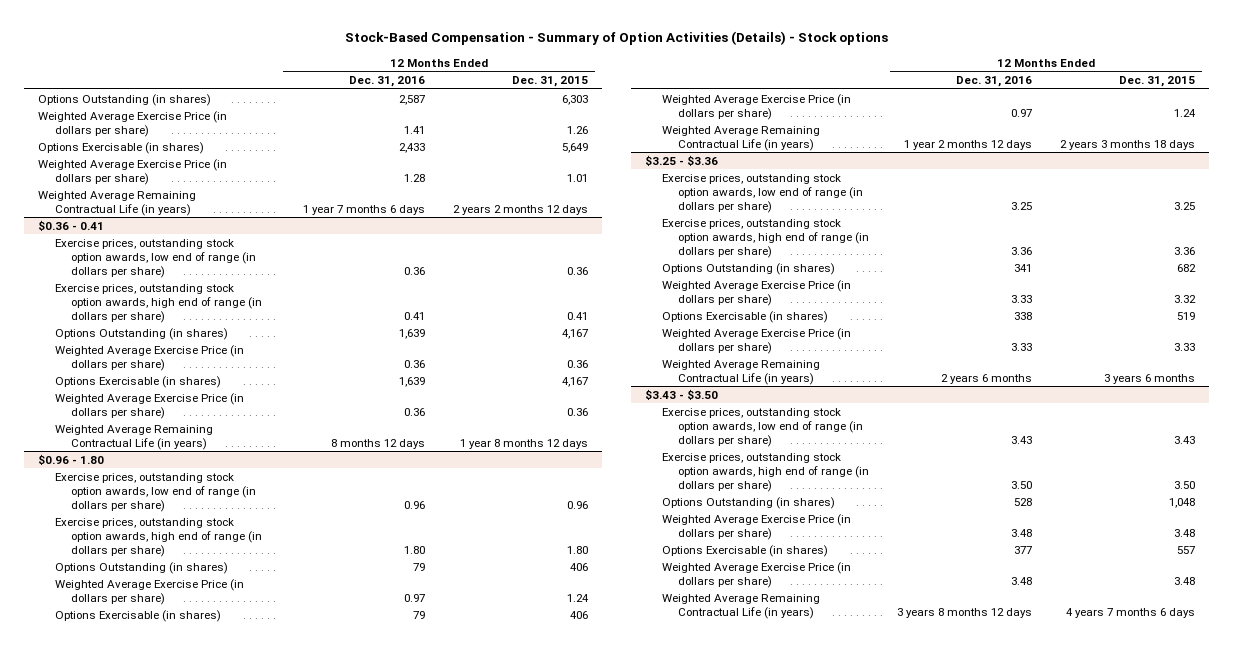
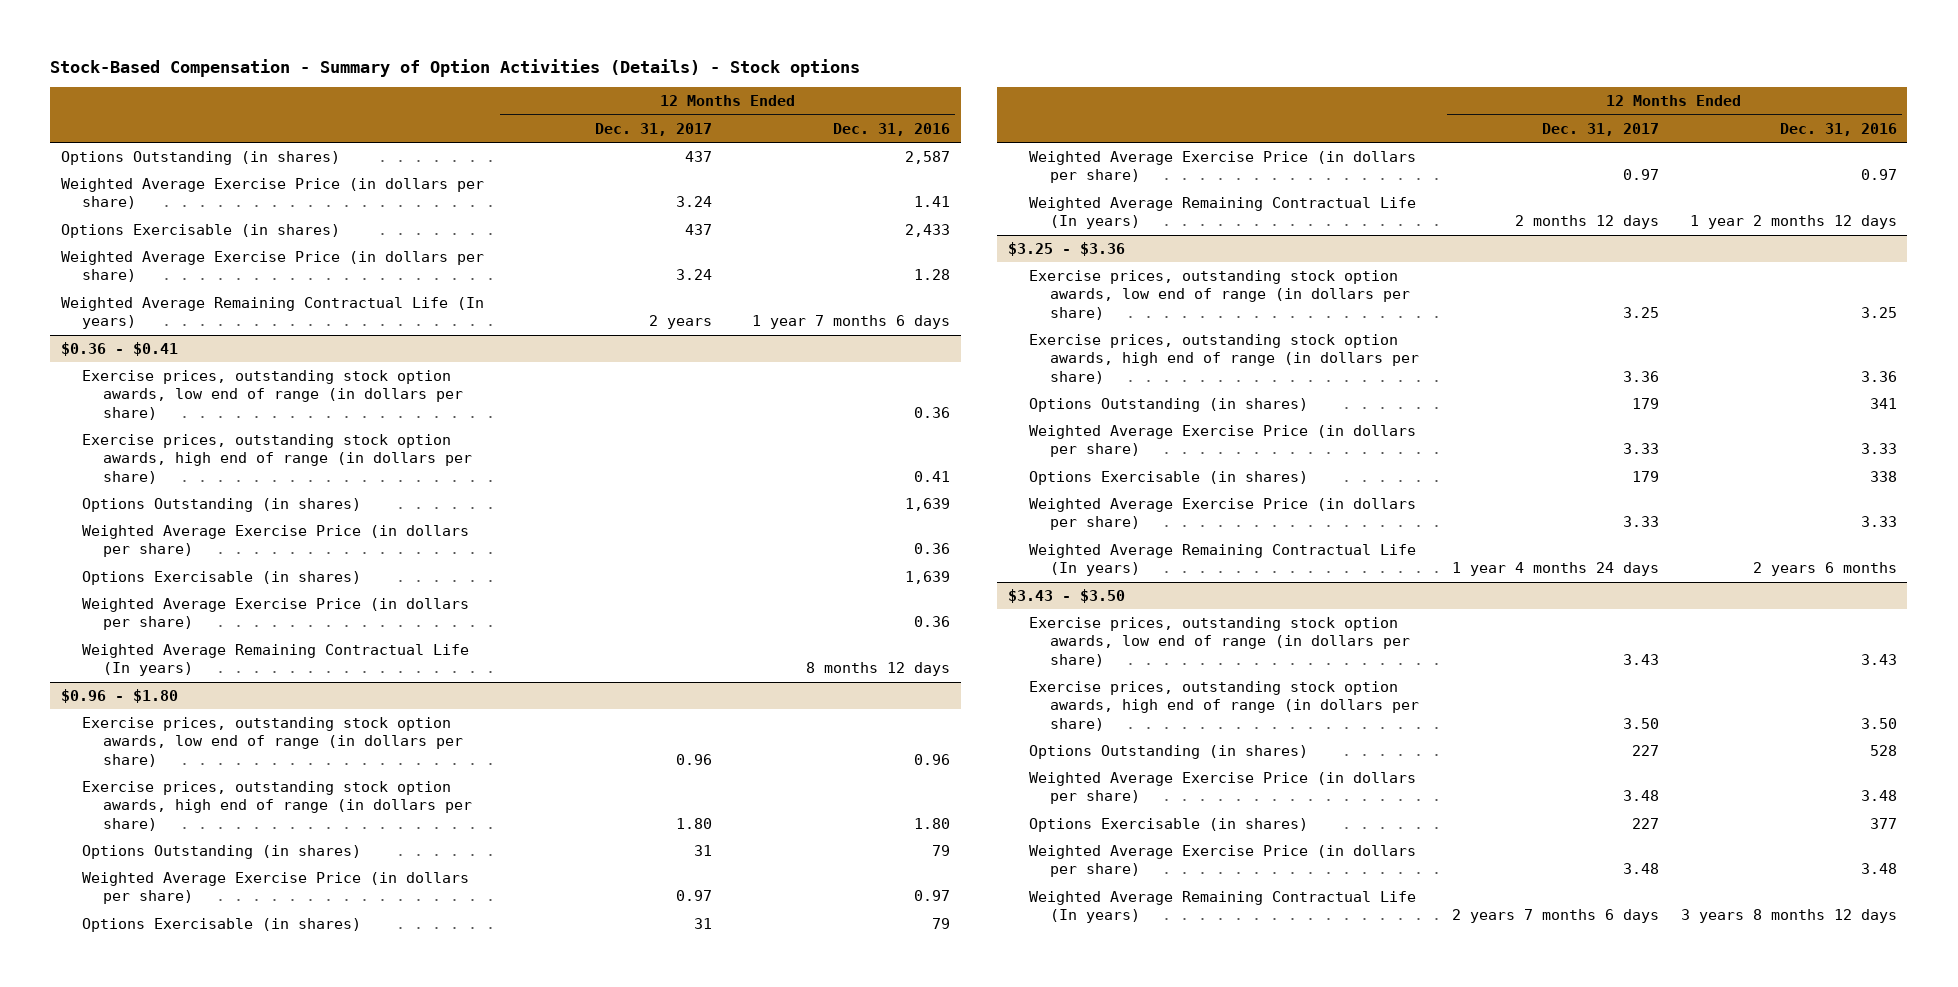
[512,76,589,88] Dec. 31, 2015 -> none
none -> [595,122,713,136] Dec. 31, 2017
[38,190,197,216] Weighted Average Remaining Contractual Life (in years) -> [60,297,484,330] Weighted Average Remaining Contractual Life (In years)
[38,219,105,231] $0.36 - 0.41 -> [60,342,178,357] $0.36 - $0.41
[54,424,213,450] Weighted Average Remaining Contractual Life (in years) -> [81,644,469,677] Weighted Average Remaining Contractual Life (In years)
[38,453,105,465] $0.96 - 1.80 -> [60,689,178,704] $0.96 - $1.80
[661,125,820,151] Weighted Average Remaining Contractual Life (in years) -> [1028,197,1416,230] Weighted Average Remaining Contractual Life (In years)
[661,359,820,385] Weighted Average Remaining Contractual Life (in years) -> [1028,544,1416,577] Weighted Average Remaining Contractual Life (In years)
[661,593,820,619] Weighted Average Remaining Contractual Life (in years) -> [1028,891,1416,924] Weighted Average Remaining Contractual Life (In years)

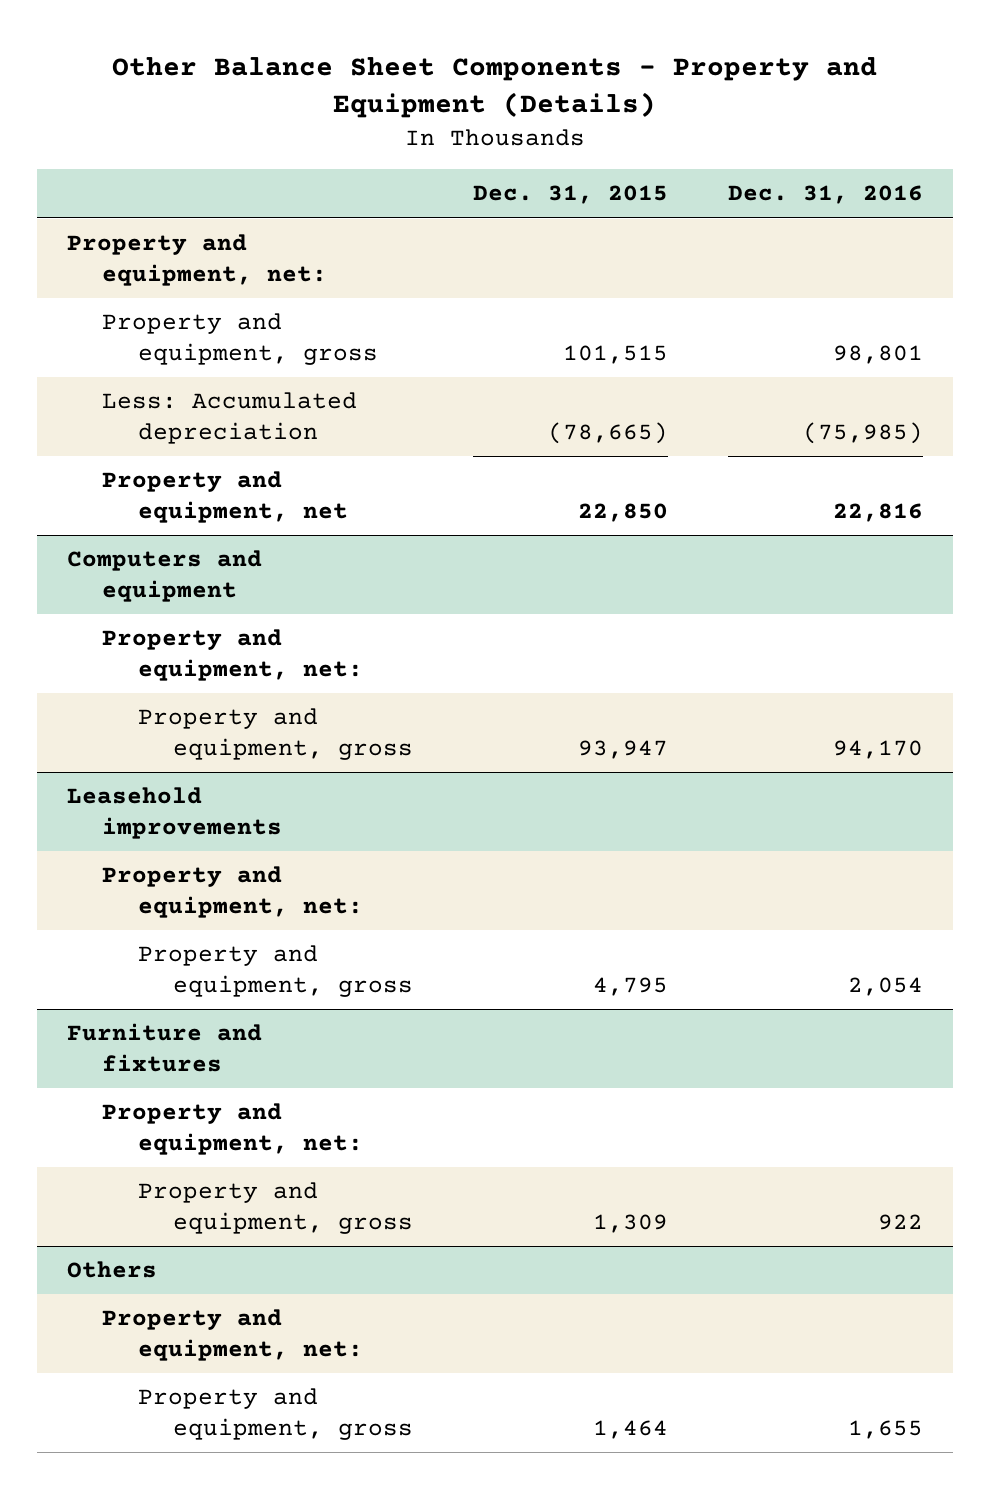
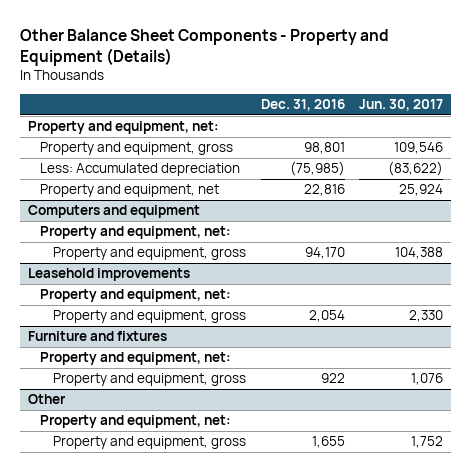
[473,185,669,205] Dec. 31, 2015 -> none
none -> [359,99,444,112] Jun. 30, 2017
[67,1261,158,1279] Others -> [27,394,66,405] Other

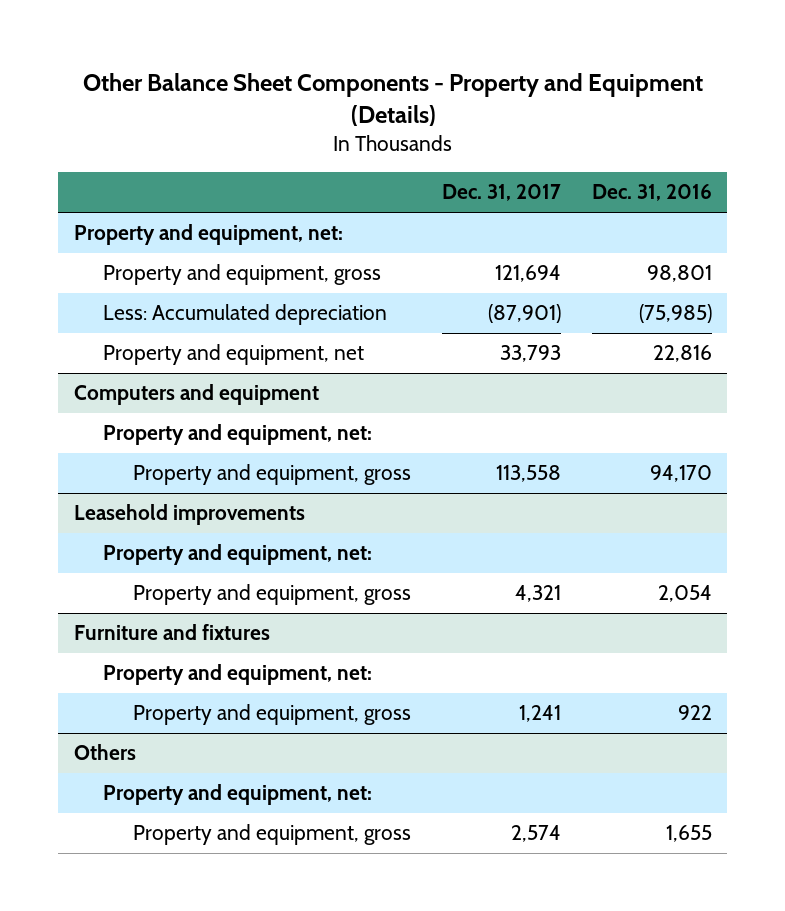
[359,99,444,112] Jun. 30, 2017 -> none
none -> [441,184,561,202] Dec. 31, 2017
[27,394,66,405] Other -> [73,744,136,761] Others

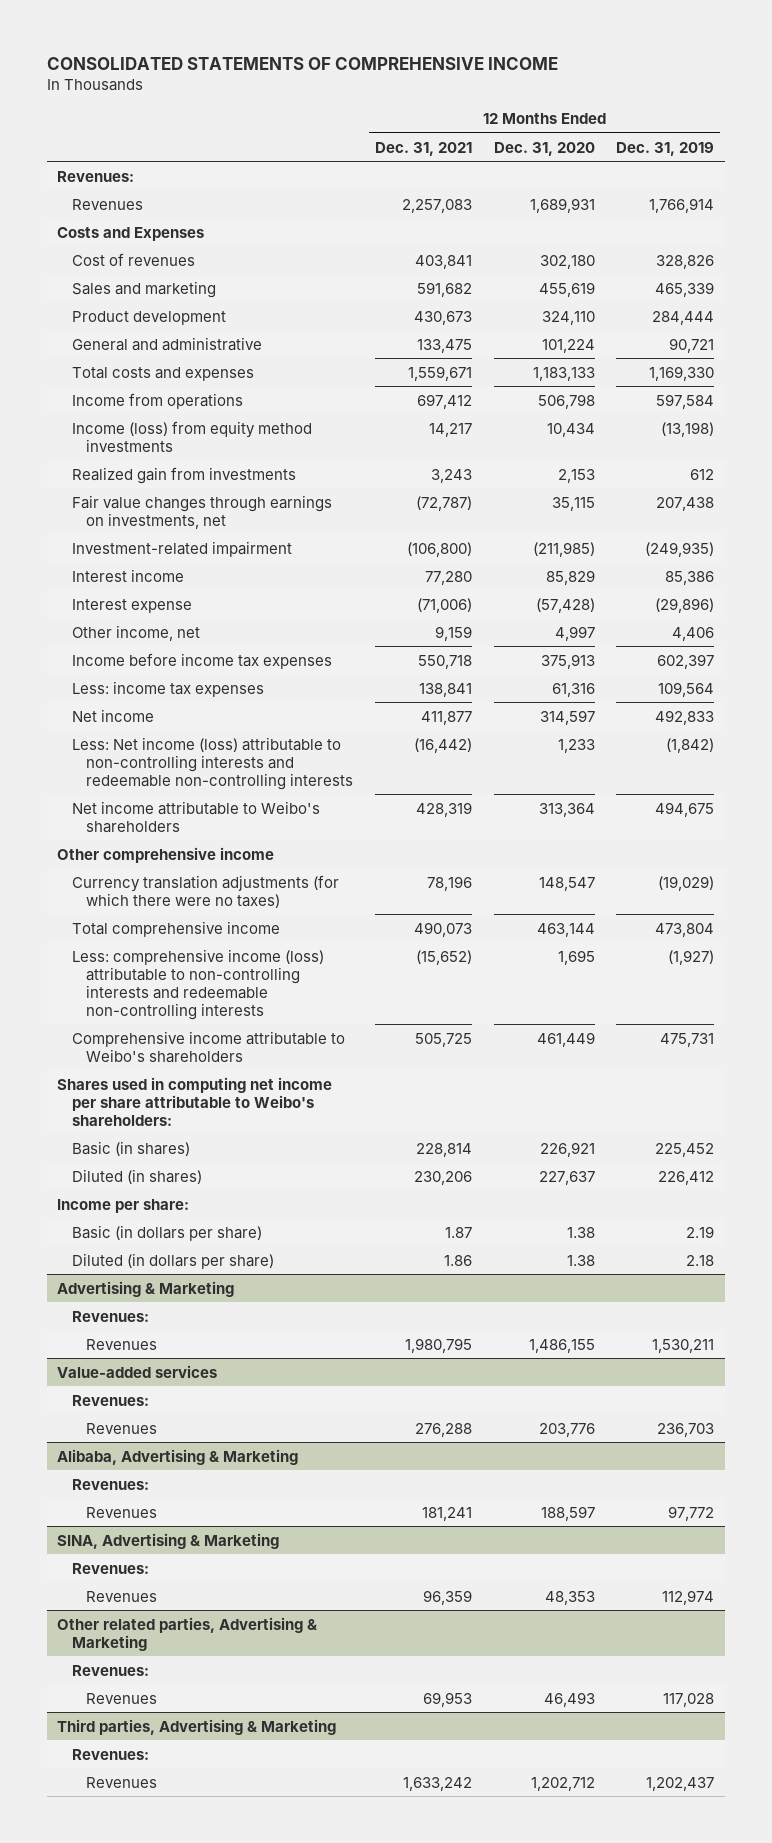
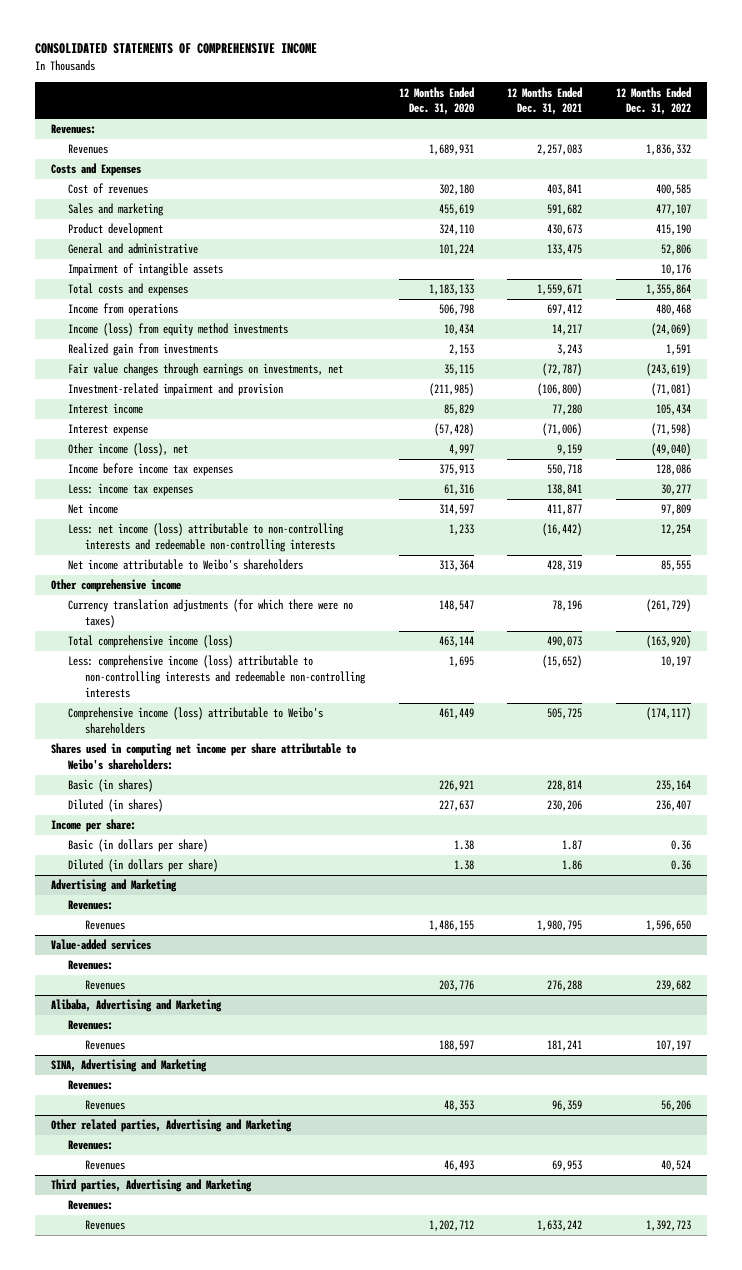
[616,141,715,156] Dec. 31, 2019 -> none
none -> [615,86,691,116] 12 Months Ended Dec. 31, 2022
none -> [68,263,224,277] Impairment of intangible assets
[71,540,292,557] Investment-related impairment -> [68,383,284,397] Investment-related impairment and provision
[71,624,200,641] Other income, net -> [68,443,189,457] Other income (loss), net
[71,736,354,790] Less: Net income (loss) attributable to non-controlling interests and redeemable non-controlling interests -> [68,523,345,553] Less: net income (loss) attributable to non-controlling interests and redeemable non-controlling interests
[71,920,280,937] Total comprehensive income -> [68,635,234,649] Total comprehensive income (loss)
[71,1030,345,1063] Comprehensive income attributable to Weibo's shareholders -> [68,707,324,735] Comprehensive income (loss) attributable to Weibo's shareholders
[57,1280,235,1297] Advertising & Marketing -> [51,879,178,893] Advertising and Marketing
[57,1448,299,1465] Alibaba, Advertising & Marketing -> [51,999,223,1013] Alibaba, Advertising and Marketing
[57,1532,280,1549] SINA, Advertising & Marketing -> [51,1059,208,1073] SINA, Advertising and Marketing
[57,1616,318,1651] Other related parties, Advertising & Marketing -> [51,1119,293,1133] Other related parties, Advertising and Marketing
[57,1718,337,1735] Third parties, Advertising & Marketing -> [51,1179,253,1193] Third parties, Advertising and Marketing

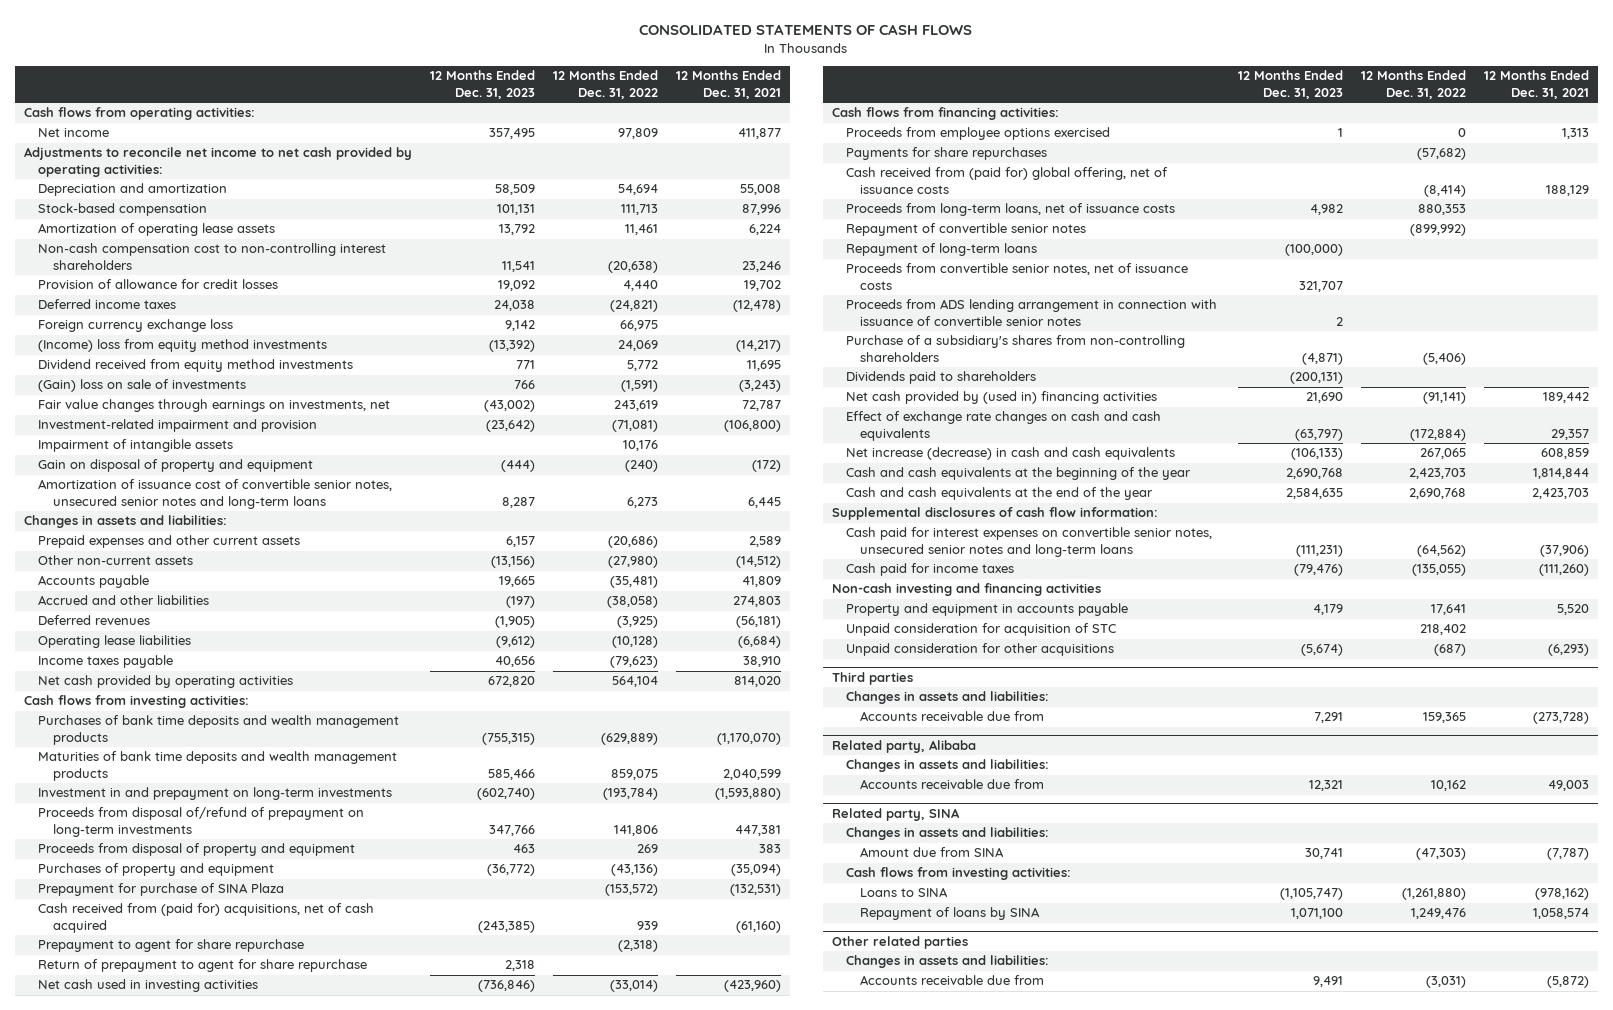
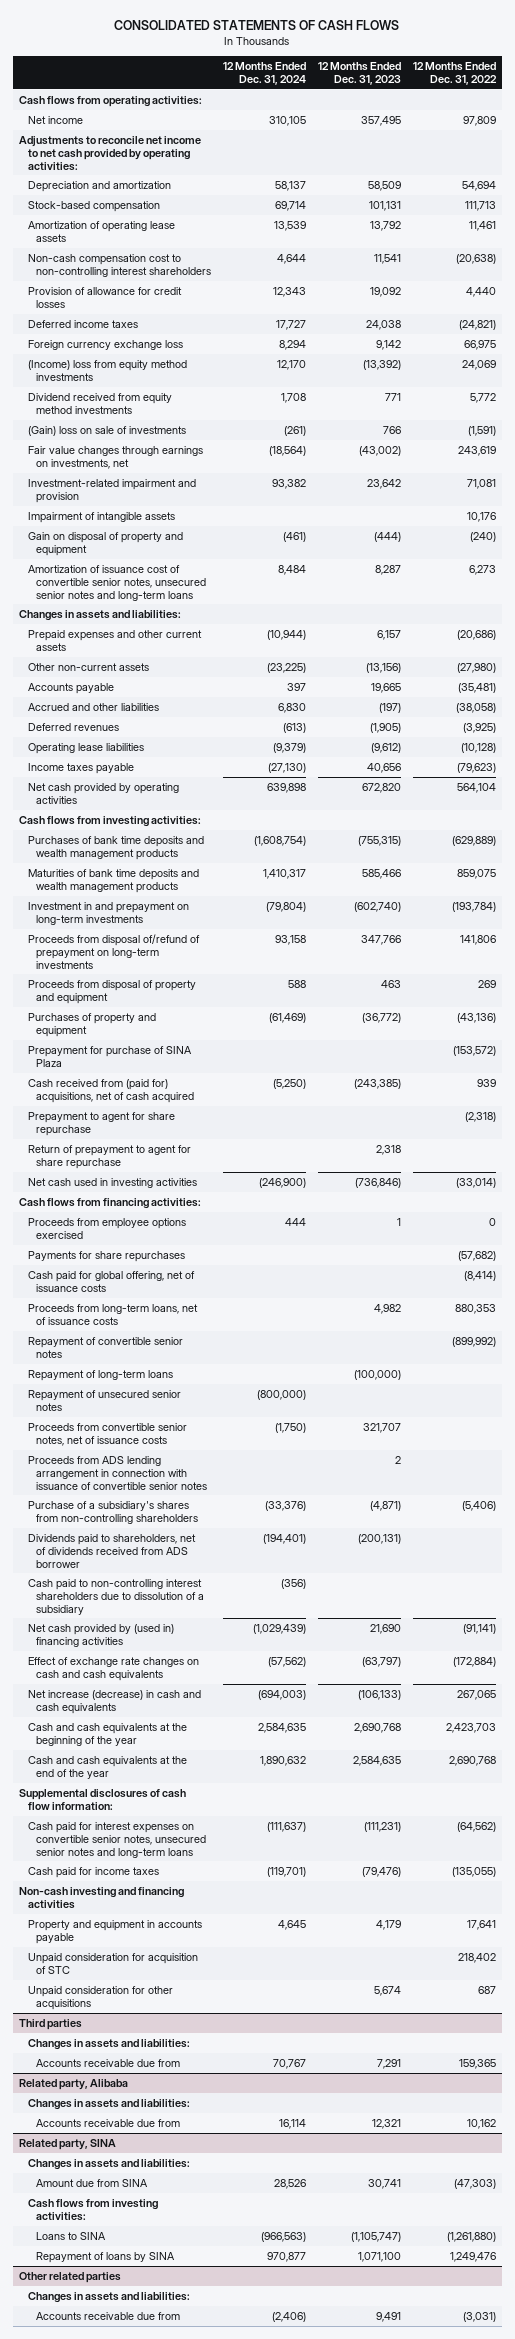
[676,70,782,99] 12 Months Ended Dec. 31, 2021 -> none
none -> [222,62,306,86] 12 Months Ended Dec. 31, 2024
[486,420,536,433] (23,642) -> [366,478,401,489] 23,642
[612,420,659,433] (71,081) -> [466,478,496,489] 71,081
[846,167,1169,194] Cash received from (paid for) global offering, net of issuance costs -> [27,1270,195,1292] Cash paid for global offering, net of issuance costs
none -> [27,1389,181,1411] Repayment of unsecured senior notes
[846,371,1037,385] Dividends paid to shareholders -> [27,1533,196,1568] Dividends paid to shareholders, net of dividends received from ADS borrower
none -> [27,1578,204,1615] Cash paid to non-controlling interest shareholders due to dissolution of a subsidiary
[1300,644,1343,657] (5,674) -> [373,1985,401,1996] 5,674
[1433,644,1466,657] (687) -> [477,1985,496,1994] 687

